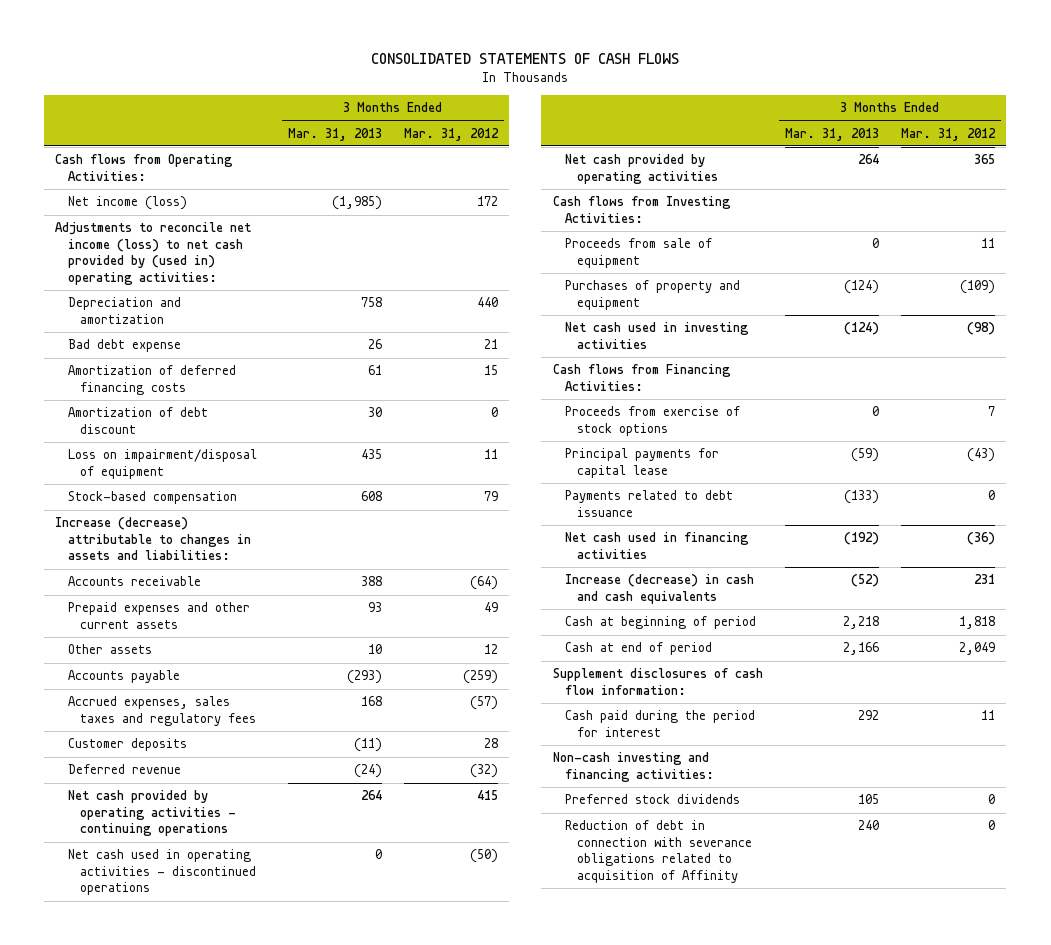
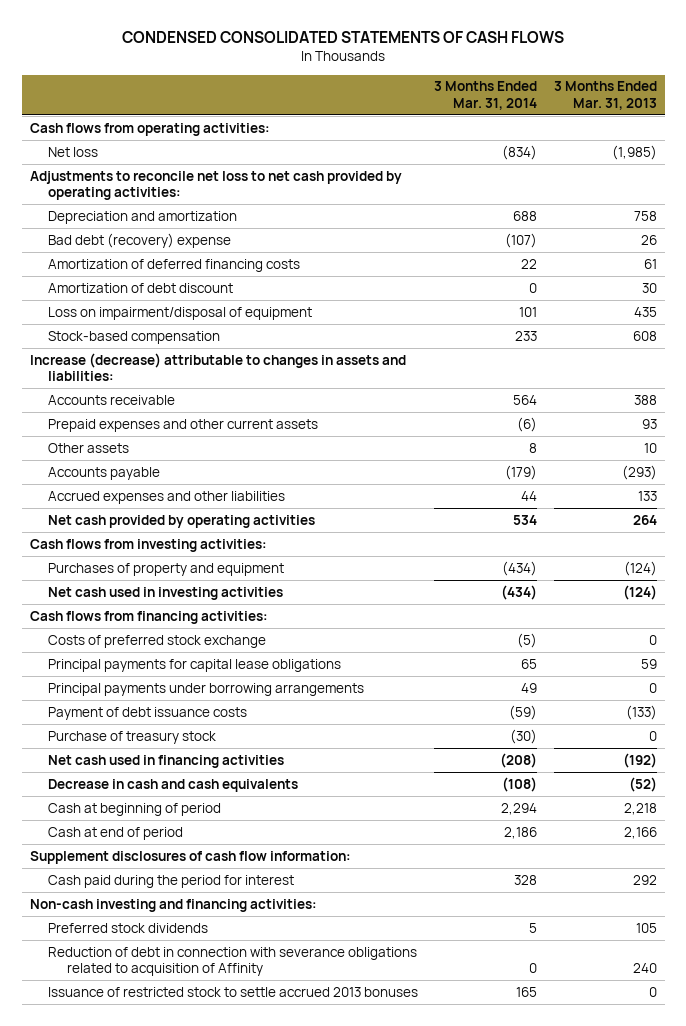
[371,53,680,65] CONSOLIDATED STATEMENTS OF CASH FLOWS -> [122,30,565,43] CONDENSED CONSOLIDATED STATEMENTS OF CASH FLOWS
[404,127,500,141] Mar. 31, 2012 -> none
none -> [434,81,538,111] 3 Months Ended Mar. 31, 2014
[55,154,234,181] Cash flows from Operating Activities: -> [29,122,270,136] Cash flows from operating activities:
[67,196,187,211] Net income (loss) -> [48,146,99,157] Net loss
[55,222,252,285] Adjustments to reconcile net income (loss) to net cash provided by (used in) operating activities: -> [29,170,402,201] Adjustments to reconcile net loss to net cash provided by operating activities:
[67,339,181,353] Bad debt expense -> [48,232,232,248] Bad debt (recovery) expense
[67,738,187,752] Customer deposits -> none
[67,764,181,775] Deferred revenue -> none
[67,790,236,837] Net cash provided by operating activities - continuing operations -> none
[67,849,256,896] Net cash used in operating activities - discontinued operations -> none
[67,696,256,726] Accrued expenses, sales taxes and regulatory fees -> [48,490,286,504] Accrued expenses and other liabilities
[360,696,382,707] 168 -> [637,490,657,501] 133
[564,238,712,268] Proceeds from sale of equipment -> none
[552,196,731,223] Cash flows from Investing Activities: -> [29,538,267,552] Cash flows from investing activities:
[564,406,740,436] Proceeds from exercise of stock options -> none
[552,364,731,391] Cash flows from Financing Activities: -> [29,610,268,624] Cash flows from financing activities:
none -> [48,634,267,648] Costs of preferred stock exchange
[564,448,719,478] Principal payments for capital lease -> [48,658,342,672] Principal payments for capital lease obligations
[850,448,879,463] (59) -> [640,658,657,669] 59
none -> [48,682,365,696] Principal payments under borrowing arrangements
[564,490,733,517] Payments related to debt issuance -> [48,706,248,720] Payment of debt issuance costs
none -> [48,730,217,744] Purchase of treasury stock
[564,574,754,604] Increase (decrease) in cash and cash equivalents -> [48,778,299,792] Decrease in cash and cash equivalents
none -> [48,986,419,997] Issuance of restricted stock to settle accrued 2013 bonuses

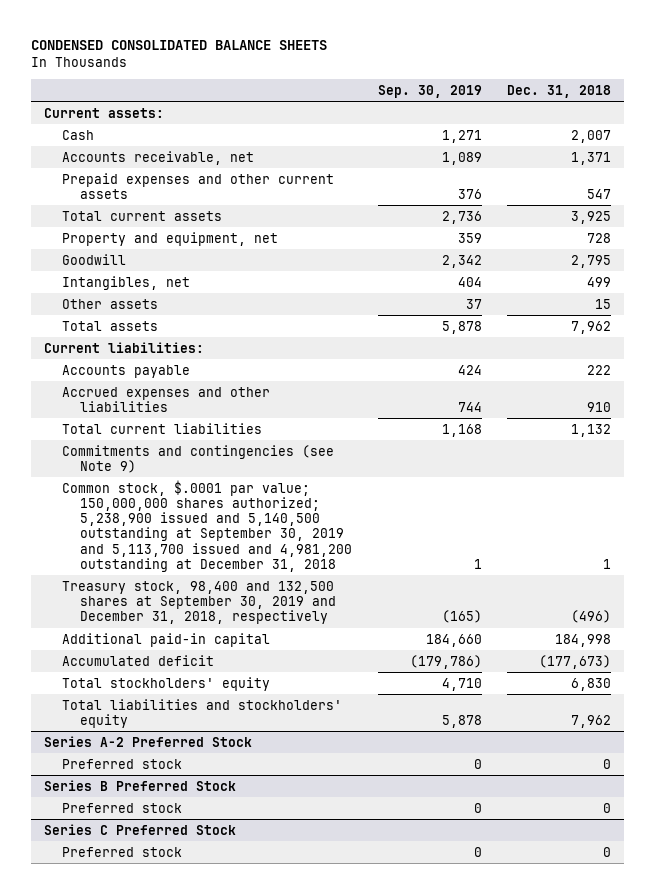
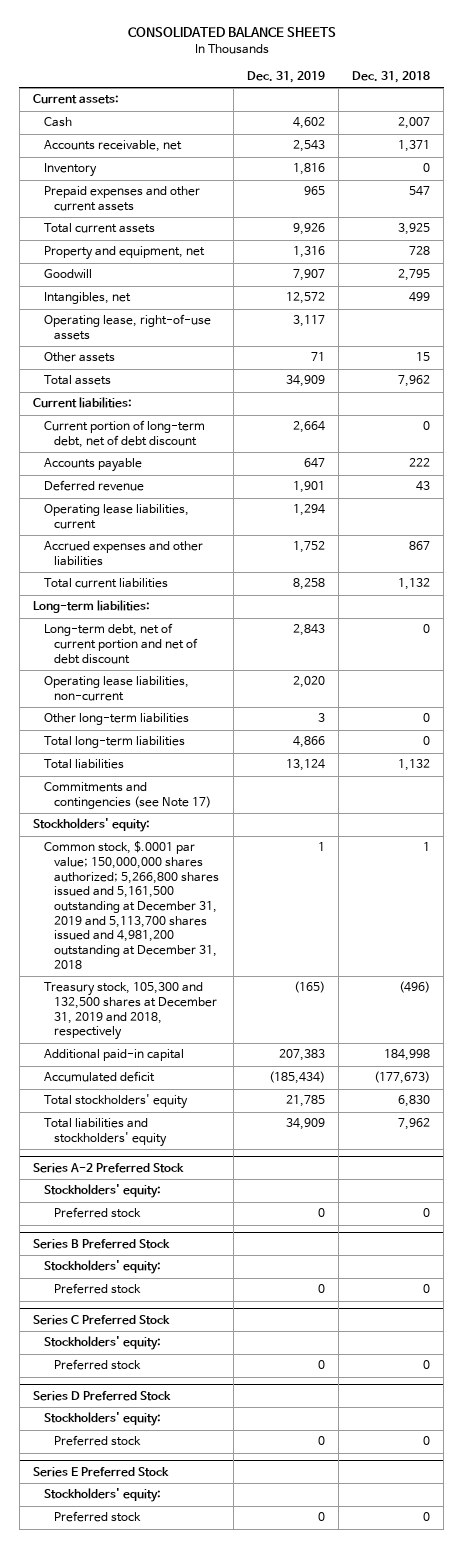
[31,40,328,51] CONDENSED CONSOLIDATED BALANCE SHEETS -> [127,27,336,38] CONSOLIDATED BALANCE SHEETS
[377,84,482,98] Sep. 30, 2019 -> none
none -> [246,70,325,83] Dec. 31, 2019
none -> [43,163,97,178] Inventory
none -> [43,314,211,341] Operating lease, right-of-use assets
none -> [43,420,205,449] Current portion of long-term debt, net of debt discount
none -> [43,480,144,492] Deferred revenue
none -> [43,504,189,530] Operating lease liabilities, current
[587,401,612,412] 910 -> [409,541,431,551] 867
none -> [33,600,151,614] Long-term liabilities:
none -> [43,623,199,664] Long-term debt, net of current portion and net of debt discount
none -> [43,676,189,702] Operating lease liabilities, non-current
none -> [43,713,189,726] Other long-term liabilities
none -> [43,736,185,749] Total long-term liabilities
none -> [43,759,124,770] Total liabilities
[62,444,335,473] Commitments and contingencies (see Note 9) -> [43,782,212,810] Commitments and contingencies (see Note 17)
none -> [33,818,151,833] Stockholders' equity:
[62,479,353,572] Common stock, $.0001 par value; 150,000,000 shares authorized; 5,238,900 issued and 5,140,500 outstanding at September 30, 2019 and 5,113,700 issued and 4,981,200 outstanding at December 31, 2018 -> [43,841,220,969] Common stock, $.0001 par value; 150,000,000 shares authorized; 5,266,800 shares issued and 5,161,500 outstanding at December 31, 2019 and 5,113,700 shares issued and 4,981,200 outstanding at December 31, 2018
[62,580,337,625] Treasury stock, 98,400 and 132,500 shares at September 30, 2019 and December 31, 2018, respectively -> [43,982,218,1041] Treasury stock, 105,300 and 132,500 shares at December 31, 2019 and 2018, respectively
none -> [43,1184,161,1199] Stockholders' equity:
none -> [43,1260,161,1275] Stockholders' equity:
none -> [43,1336,161,1351] Stockholders' equity:
none -> [33,1390,172,1401] Series D Preferred Stock
none -> [43,1412,161,1427] Stockholders' equity:
none -> [54,1435,142,1447] Preferred stock
none -> [33,1466,170,1477] Series E Preferred Stock
none -> [43,1488,161,1503] Stockholders' equity:
none -> [54,1511,142,1523] Preferred stock

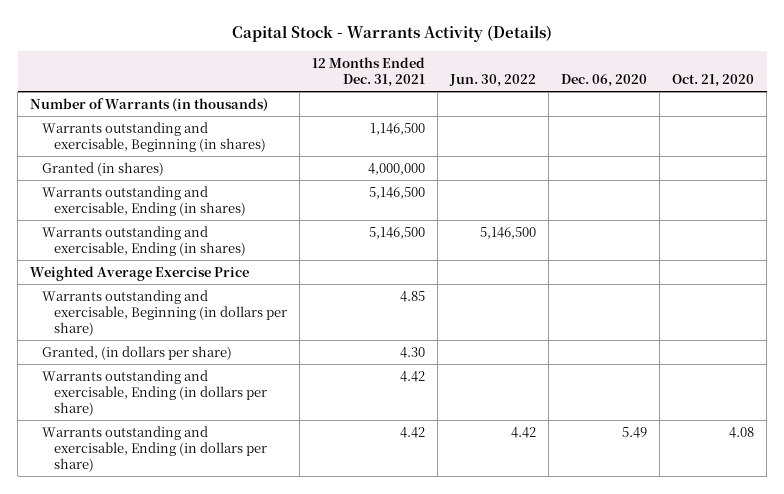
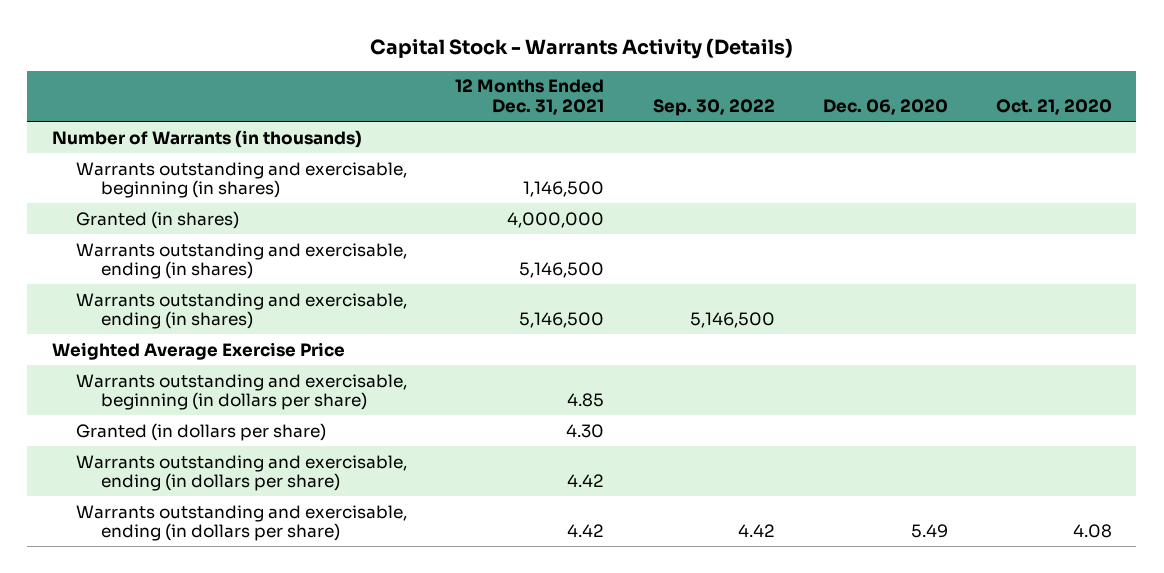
[449,73,537,87] Jun. 30, 2022 -> none
none -> [652,98,775,116] Sep. 30, 2022
[42,121,267,152] Warrants outstanding and exercisable, Beginning (in shares) -> [76,161,408,199] Warrants outstanding and exercisable, beginning (in shares)
[42,185,247,216] Warrants outstanding and exercisable, Ending (in shares) -> [76,242,408,280] Warrants outstanding and exercisable, ending (in shares)
[42,225,247,256] Warrants outstanding and exercisable, Ending (in shares) -> [76,292,408,330] Warrants outstanding and exercisable, ending (in shares)
[42,289,288,337] Warrants outstanding and exercisable, Beginning (in dollars per share) -> [76,373,408,411] Warrants outstanding and exercisable, beginning (in dollars per share)
[42,345,233,360] Granted, (in dollars per share) -> [76,422,327,441] Granted (in dollars per share)
[42,369,268,417] Warrants outstanding and exercisable, Ending (in dollars per share) -> [76,454,408,492] Warrants outstanding and exercisable, ending (in dollars per share)
[42,425,268,473] Warrants outstanding and exercisable, Ending (in dollars per share) -> [76,504,408,542] Warrants outstanding and exercisable, ending (in dollars per share)

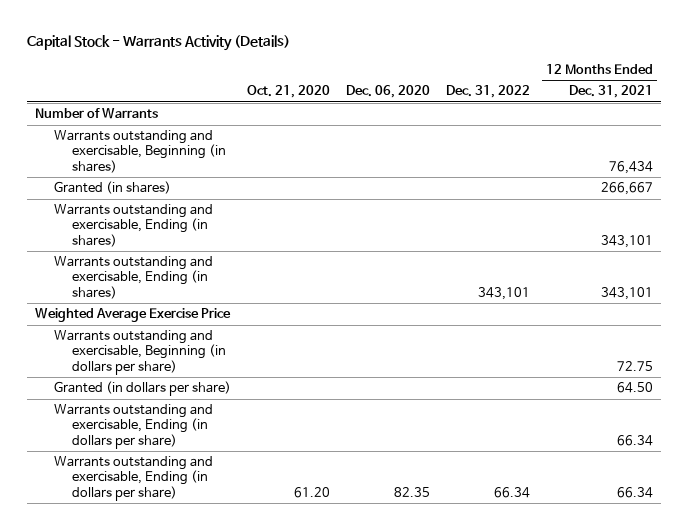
[652,98,775,116] Sep. 30, 2022 -> none
none -> [446,85,531,99] Dec. 31, 2022
[51,129,362,148] Number of Warrants (in thousands) -> [35,108,159,120] Number of Warrants
[76,161,408,199] Warrants outstanding and exercisable, beginning (in shares) -> [53,130,226,173] Warrants outstanding and exercisable, Beginning (in shares)
[523,181,605,198] 1,146,500 -> [609,160,654,174] 76,434
[507,211,605,228] 4,000,000 -> [601,182,654,196] 266,667
[76,242,408,280] Warrants outstanding and exercisable, ending (in shares) -> [53,204,213,247] Warrants outstanding and exercisable, Ending (in shares)
[519,262,605,279] 5,146,500 -> [601,234,654,248] 343,101
[76,292,408,330] Warrants outstanding and exercisable, ending (in shares) -> [53,256,213,299] Warrants outstanding and exercisable, Ending (in shares)
[519,312,605,329] 5,146,500 -> [601,286,654,300] 343,101
[76,373,408,411] Warrants outstanding and exercisable, beginning (in dollars per share) -> [53,330,226,375] Warrants outstanding and exercisable, Beginning (in dollars per share)
[567,393,605,408] 4.85 -> [617,360,654,371] 72.75
[566,423,605,438] 4.30 -> [617,382,654,394] 64.50
[76,454,408,492] Warrants outstanding and exercisable, ending (in dollars per share) -> [53,404,213,449] Warrants outstanding and exercisable, Ending (in dollars per share)
[567,474,605,488] 4.42 -> [617,434,654,446] 66.34
[76,504,408,542] Warrants outstanding and exercisable, ending (in dollars per share) -> [53,456,213,501] Warrants outstanding and exercisable, Ending (in dollars per share)
[567,524,605,538] 4.42 -> [617,486,654,498] 66.34
[910,524,948,539] 5.49 -> [394,486,431,497] 82.35
[1073,524,1113,539] 4.08 -> [293,486,330,498] 61.20

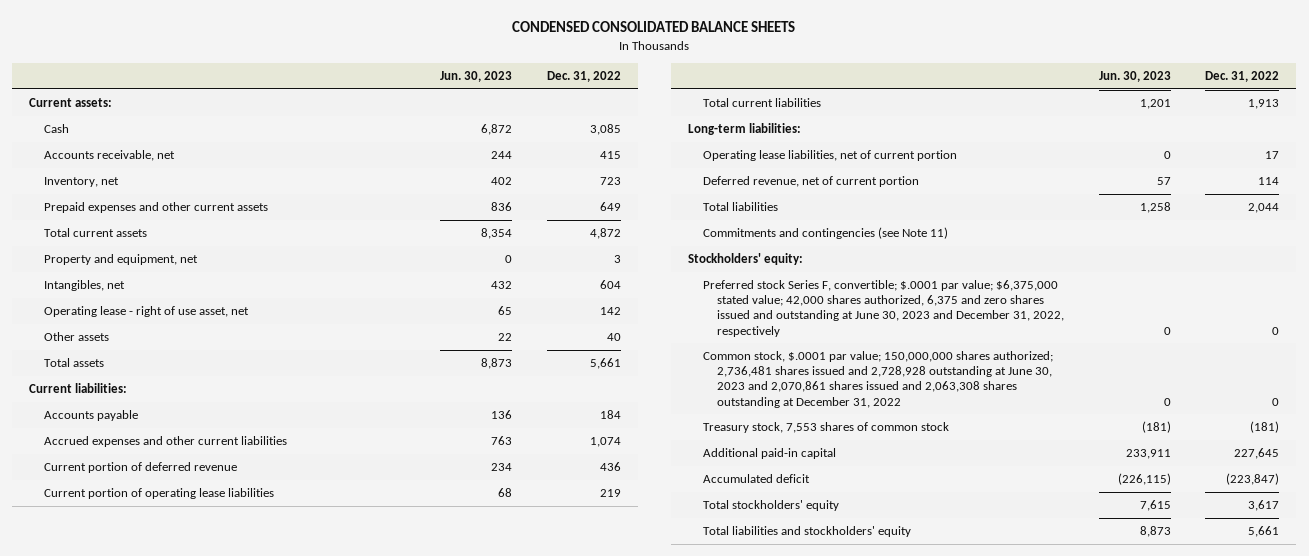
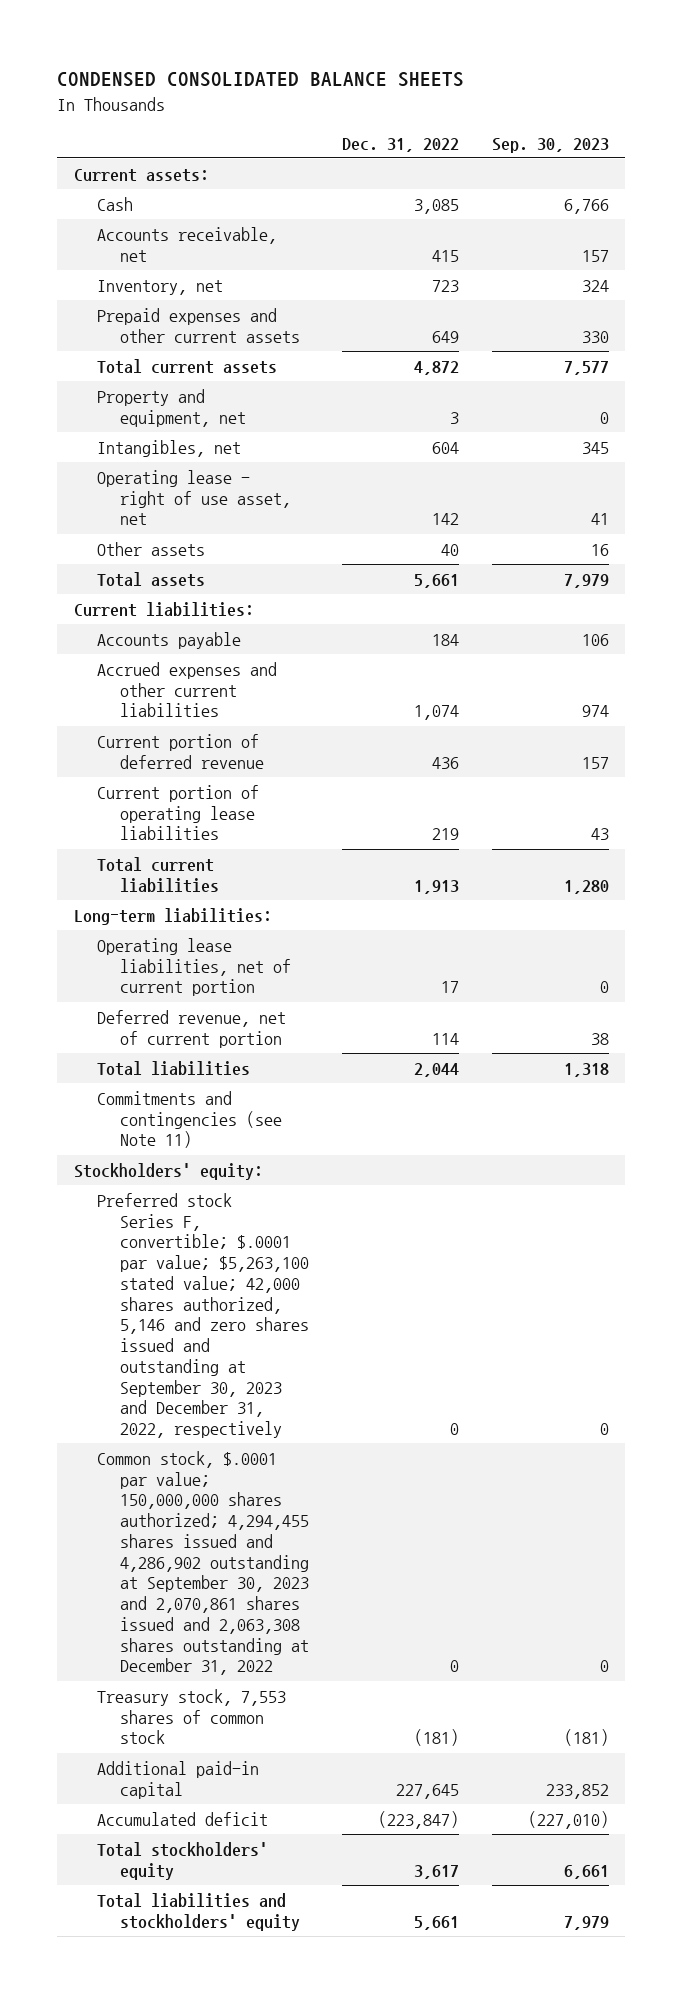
[440,71,513,83] Jun. 30, 2023 -> none
none -> [491,137,609,153] Sep. 30, 2023
[702,280,1065,337] Preferred stock Series F, convertible; $.0001 par value; $6,375,000 stated value; 42,000 shares authorized, 6,375 and zero shares issued and outstanding at June 30, 2023 and December 31, 2022, respectively -> [96,1192,309,1439] Preferred stock Series F, convertible; $.0001 par value; $5,263,100 stated value; 42,000 shares authorized, 5,146 and zero shares issued and outstanding at September 30, 2023 and December 31, 2022, respectively
[702,351,1053,408] Common stock, $.0001 par value; 150,000,000 shares authorized; 2,736,481 shares issued and 2,728,928 outstanding at June 30, 2023 and 2,070,861 shares issued and 2,063,308 shares outstanding at December 31, 2022 -> [96,1450,309,1676] Common stock, $.0001 par value; 150,000,000 shares authorized; 4,294,455 shares issued and 4,286,902 outstanding at September 30, 2023 and 2,070,861 shares issued and 2,063,308 shares outstanding at December 31, 2022

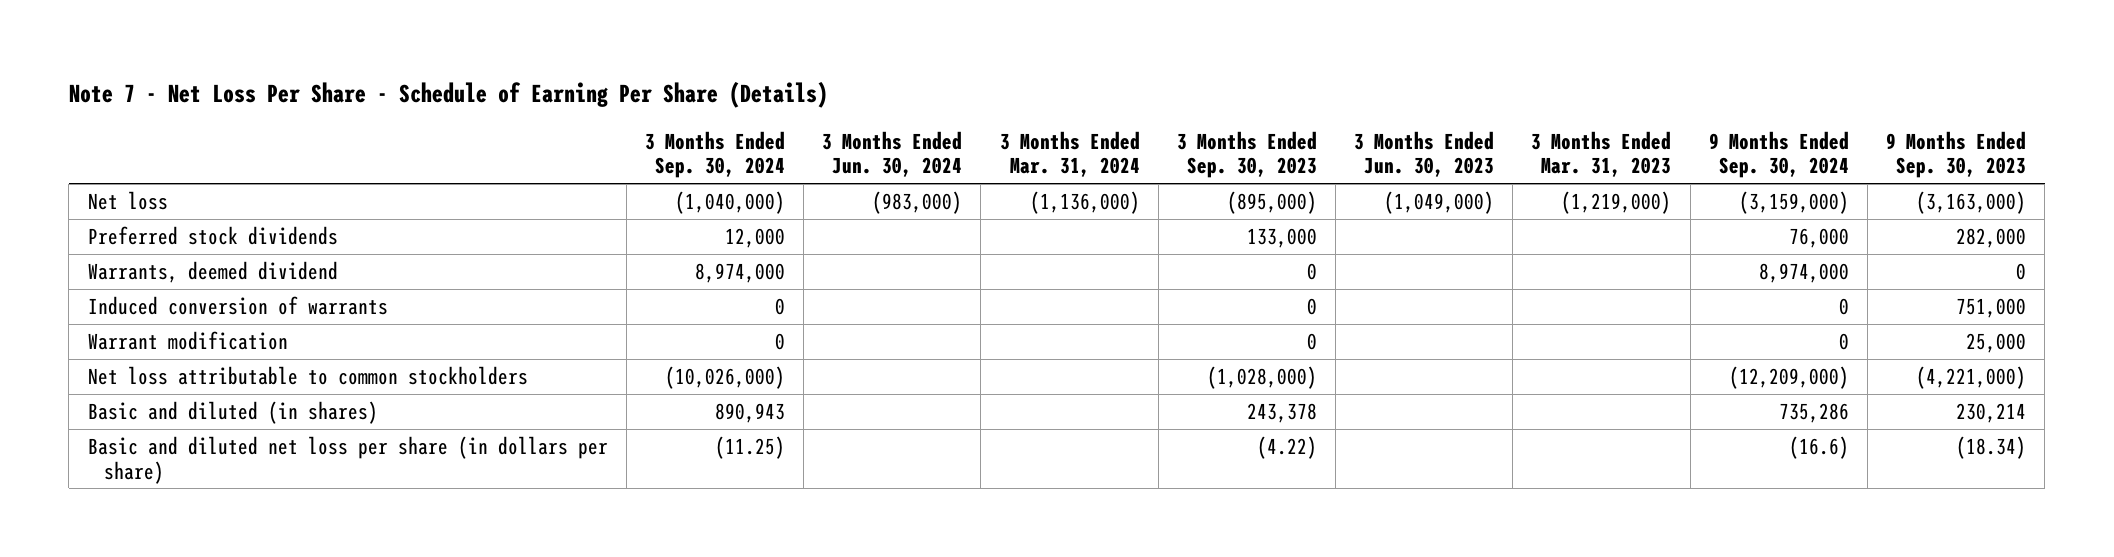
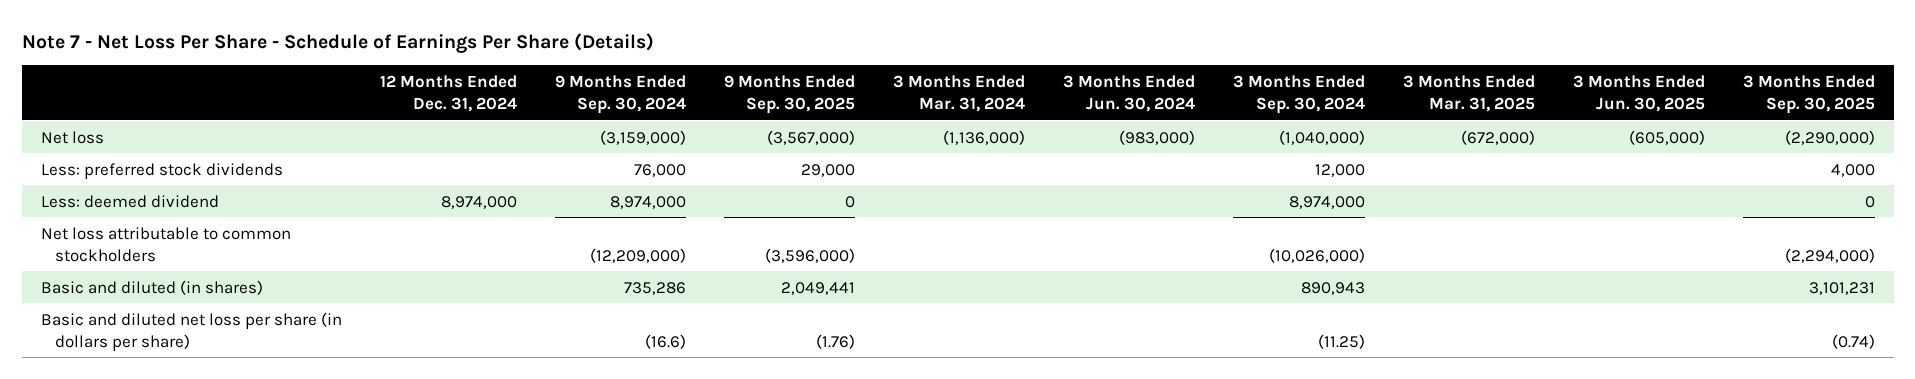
[68,81,828,109] Note 7 - Net Loss Per Share - Schedule of Earning Per Share (Details) -> [21,33,654,54] Note 7 - Net Loss Per Share - Schedule of Earnings Per Share (Details)
[1176,130,1317,179] 3 Months Ended Sep. 30, 2023 -> none
[1354,130,1495,178] 3 Months Ended Jun. 30, 2023 -> none
[1531,130,1672,178] 3 Months Ended Mar. 31, 2023 -> none
[1885,130,2026,179] 9 Months Ended Sep. 30, 2023 -> none
none -> [379,74,517,112] 12 Months Ended Dec. 31, 2024
none -> [723,74,855,114] 9 Months Ended Sep. 30, 2025
none -> [1402,74,1535,112] 3 Months Ended Mar. 31, 2025
none -> [1572,74,1705,112] 3 Months Ended Jun. 30, 2025
none -> [1742,74,1875,114] 3 Months Ended Sep. 30, 2025
[87,295,388,315] Induced conversion of warrants -> none
[87,330,288,350] Warrant modification -> none
[87,225,338,245] Preferred stock dividends -> [40,162,283,179] Less: preferred stock dividends
[87,260,338,283] Warrants, deemed dividend -> [40,194,219,208] Less: deemed dividend

